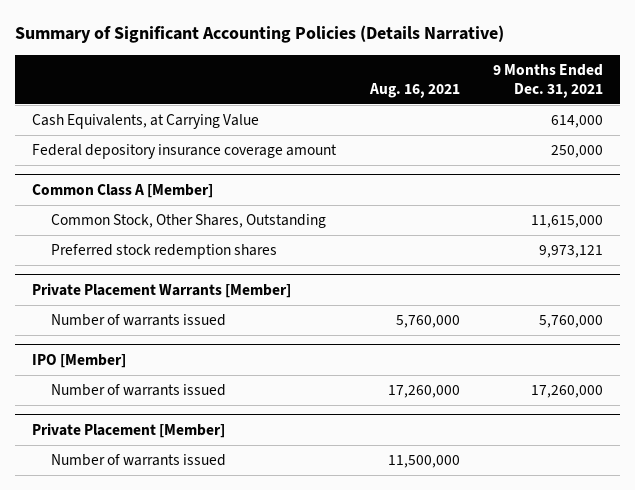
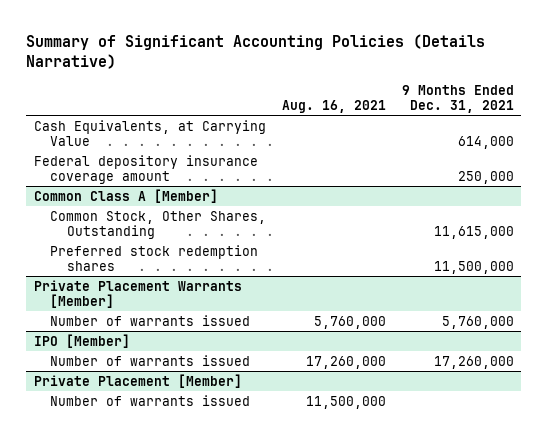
[539,245,604,259] 9,973,121 -> [433,260,514,274] 11,500,000

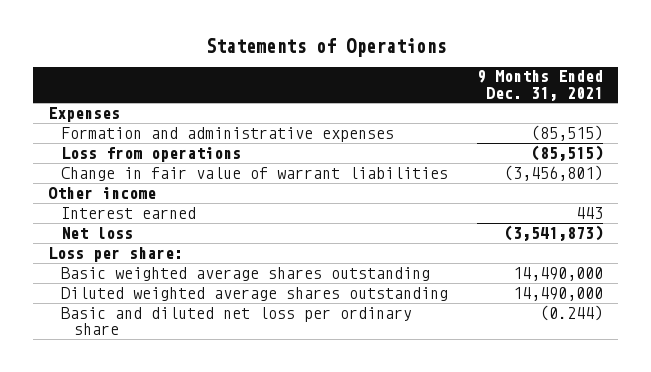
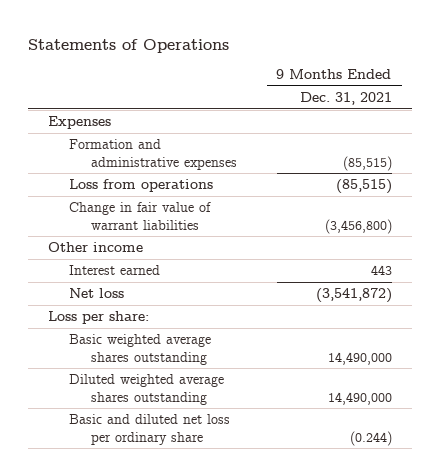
[504,164,604,181] (3,456,801) -> [324,218,392,234] (3,456,800)
[504,224,604,241] (3,541,873) -> [315,288,392,304] (3,541,872)

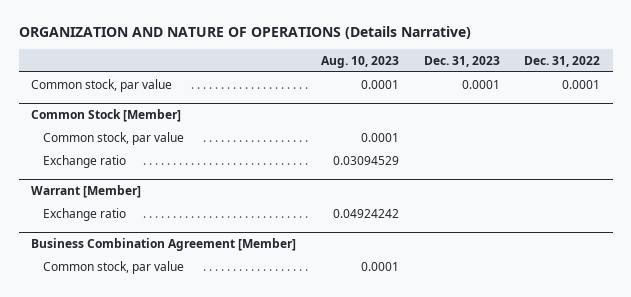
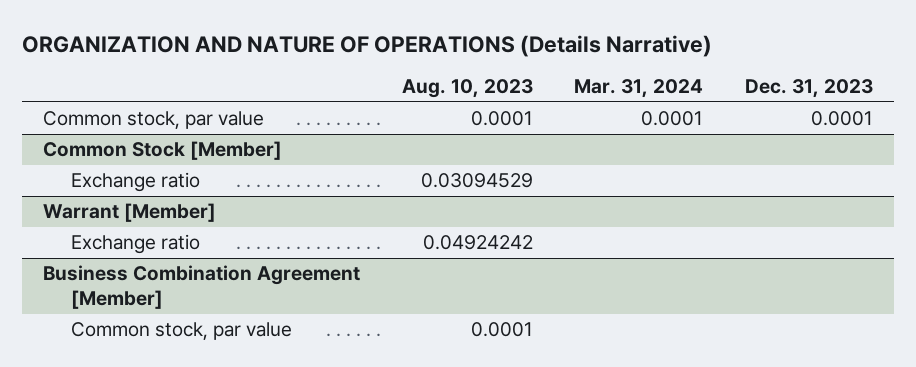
[524,55,601,67] Dec. 31, 2022 -> none
none -> [574,79,704,99] Mar. 31, 2024
[43,131,185,145] Common stock, par value -> none

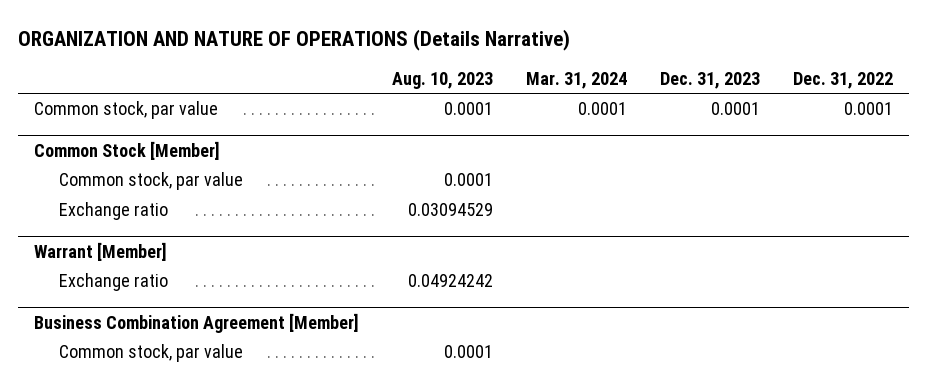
none -> [792,71,893,89] Dec. 31, 2022
none -> [58,172,243,191] Common stock, par value

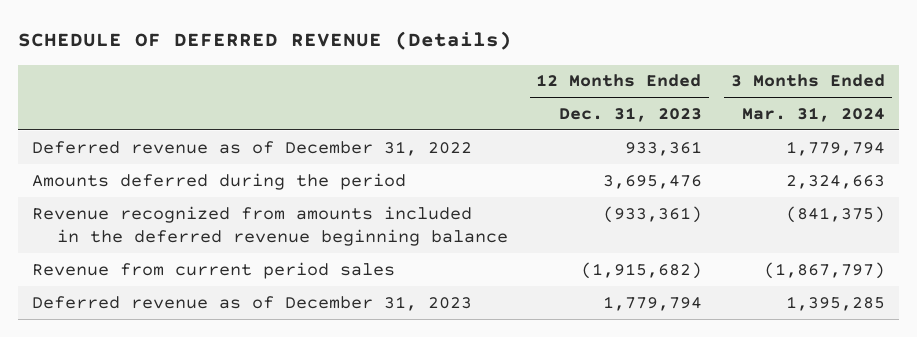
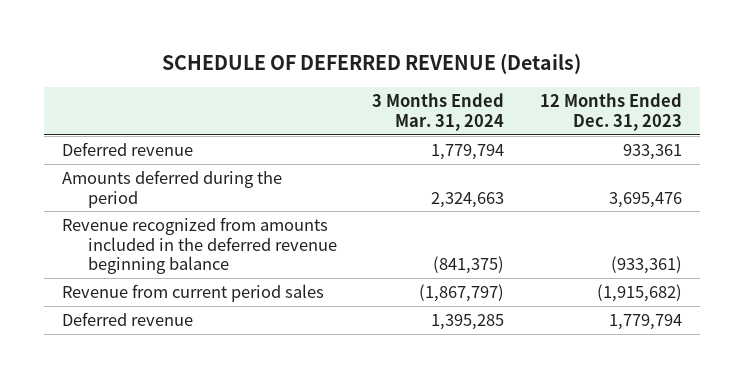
[32,140,473,156] Deferred revenue as of December 31, 2022 -> [62,142,194,157] Deferred revenue
[32,295,473,311] Deferred revenue as of December 31, 2023 -> [62,312,194,327] Deferred revenue

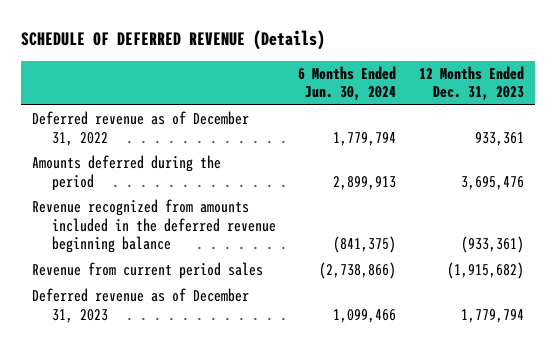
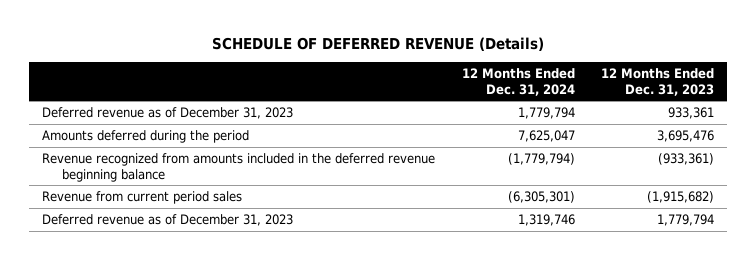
[298,66,397,101] 6 Months Ended Jun. 30, 2024 -> none
none -> [461,68,575,96] 12 Months Ended Dec. 31, 2024
[32,111,250,146] Deferred revenue as of December 31, 2022 -> [42,106,294,119] Deferred revenue as of December 31, 2023

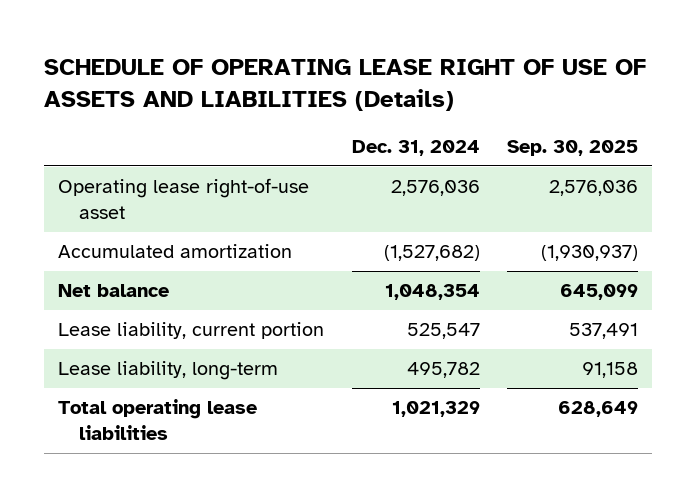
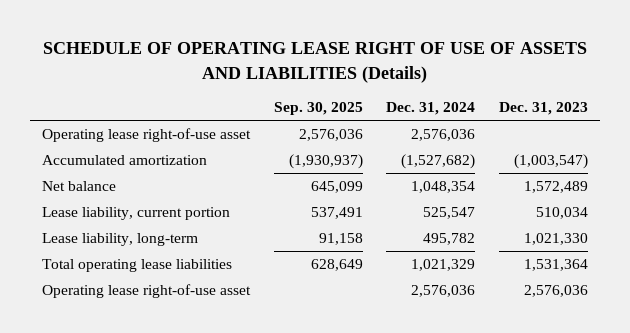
none -> [499,102,589,116] Dec. 31, 2023
none -> [42,284,252,299] Operating lease right-of-use asset

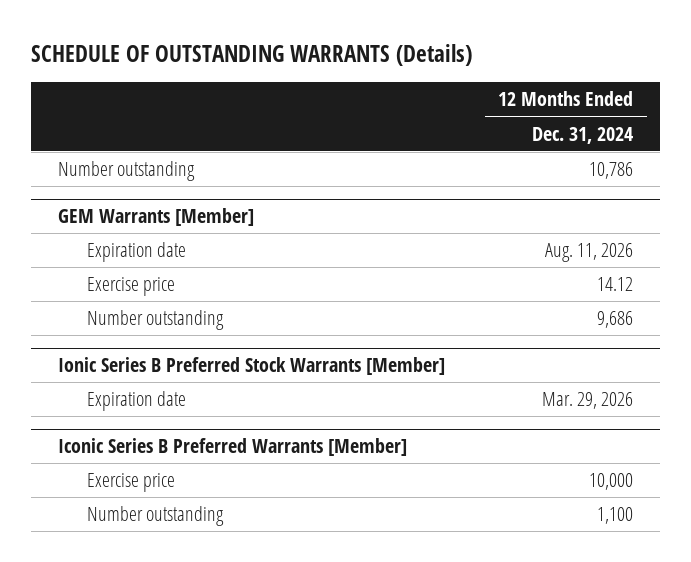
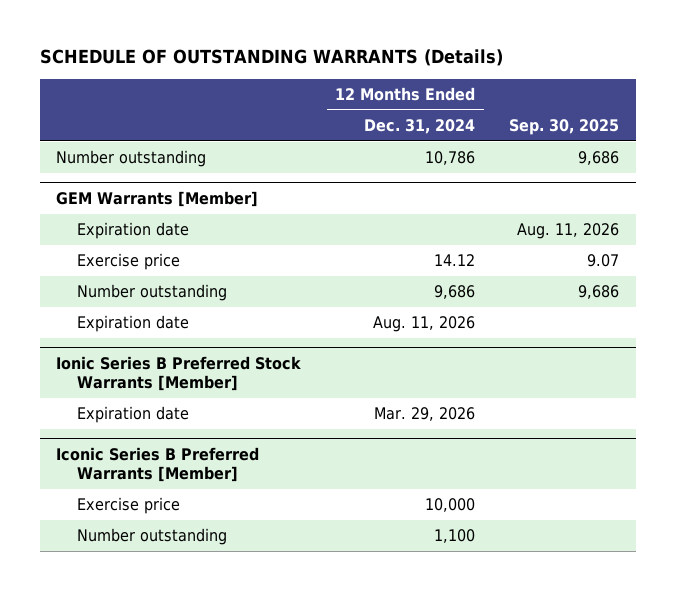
none -> [508,118,619,135] Sep. 30, 2025
none -> [76,222,189,240] Expiration date
[86,242,186,263] Expiration date -> [76,315,189,333] Expiration date

